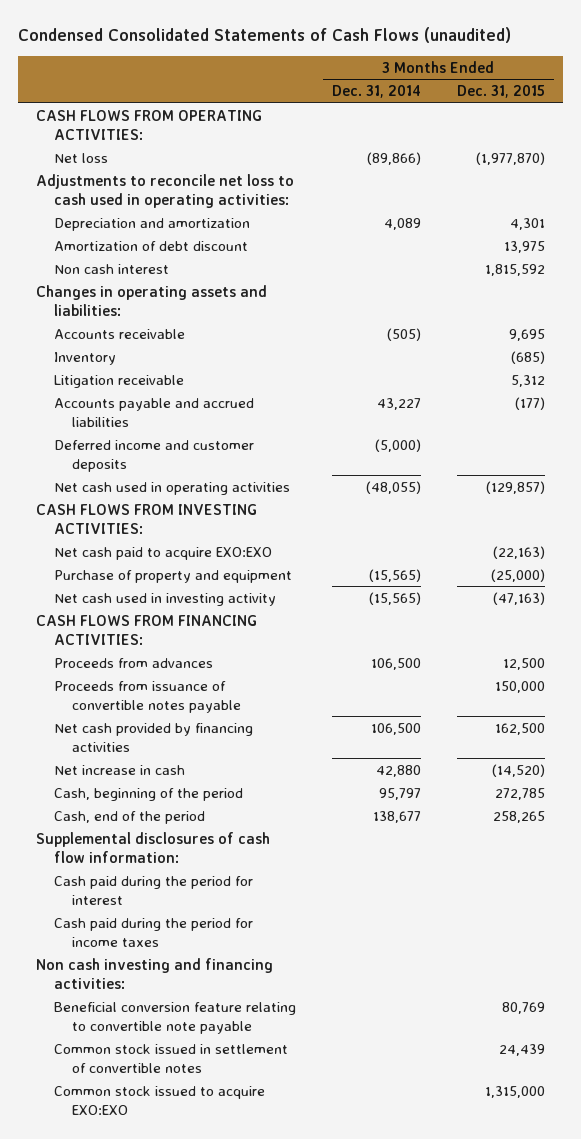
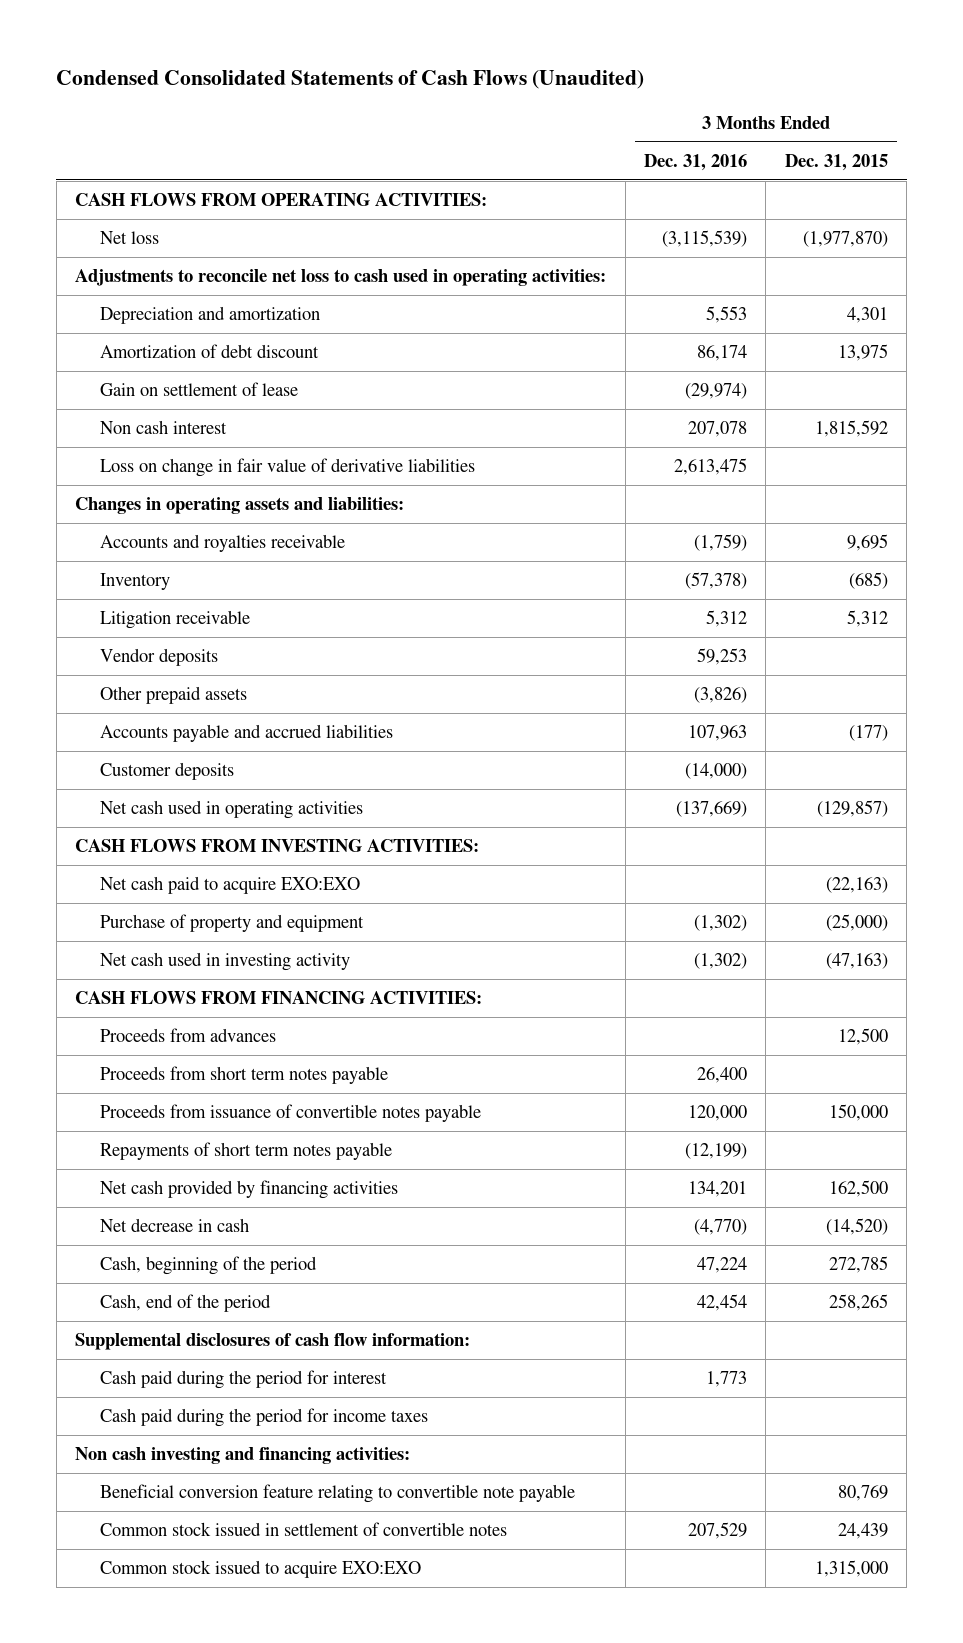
[18,27,512,44] Condensed Consolidated Statements of Cash Flows (unaudited) -> [56,70,645,90] Condensed Consolidated Statements of Cash Flows (Unaudited)
[331,85,421,99] Dec. 31, 2014 -> none
none -> [643,153,747,171] Dec. 31, 2016
none -> [100,382,299,397] Gain on settlement of lease
none -> [100,458,476,478] Loss on change in fair value of derivative liabilities
[54,328,186,339] Accounts receivable -> [100,534,346,553] Accounts and royalties receivable
none -> [100,648,219,667] Vendor deposits
none -> [100,686,248,705] Other prepaid assets
[54,439,255,472] Deferred income and customer deposits -> none
none -> [100,762,235,781] Customer deposits
none -> [100,1066,389,1085] Proceeds from short term notes payable
none -> [100,1142,393,1161] Repayments of short term notes payable
[54,764,186,775] Net increase in cash -> [100,1218,250,1233] Net decrease in cash

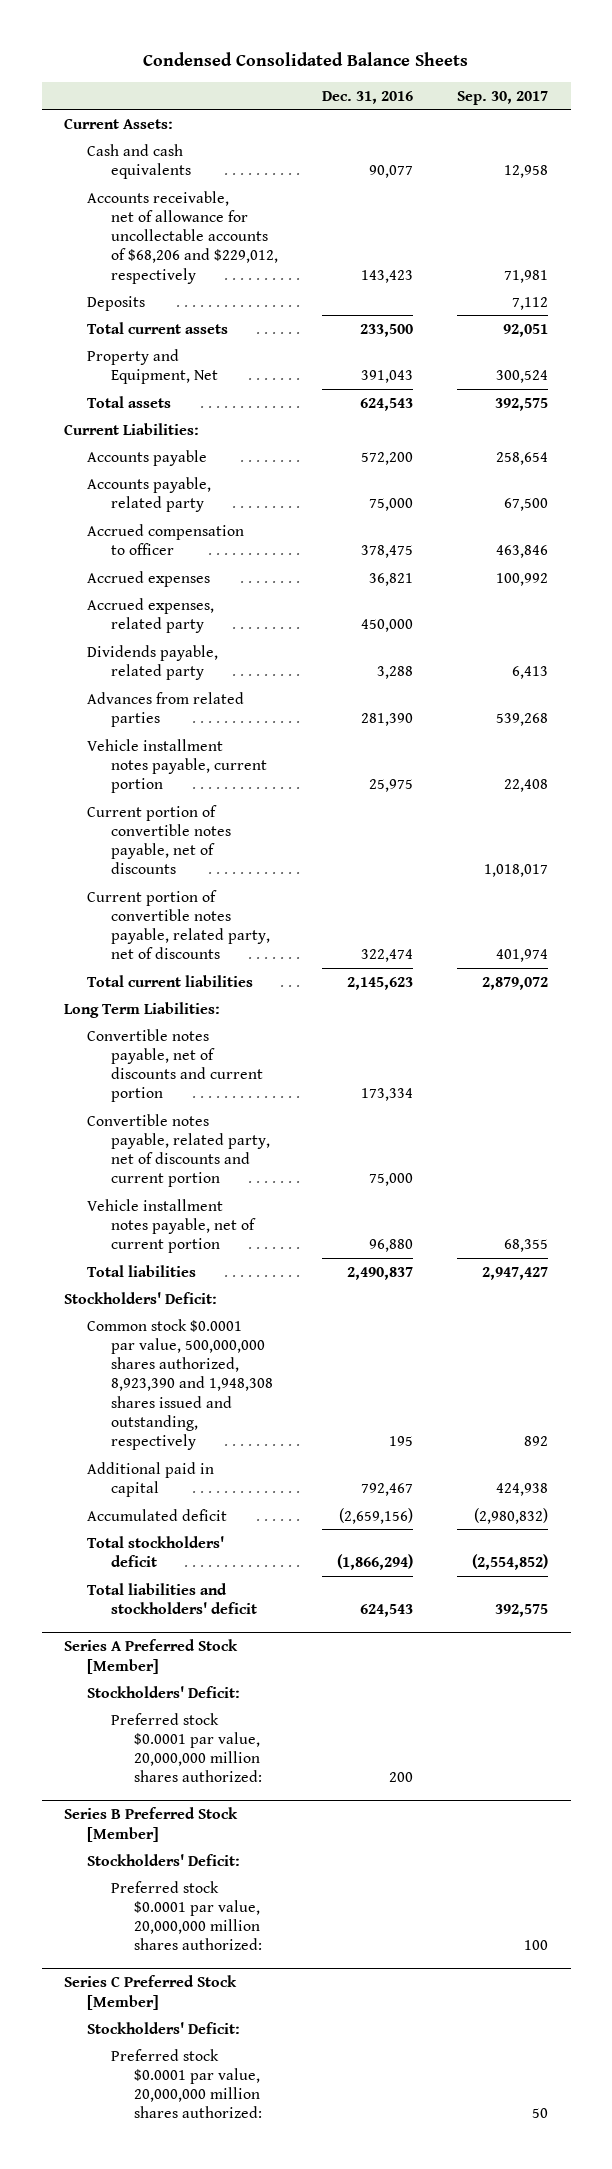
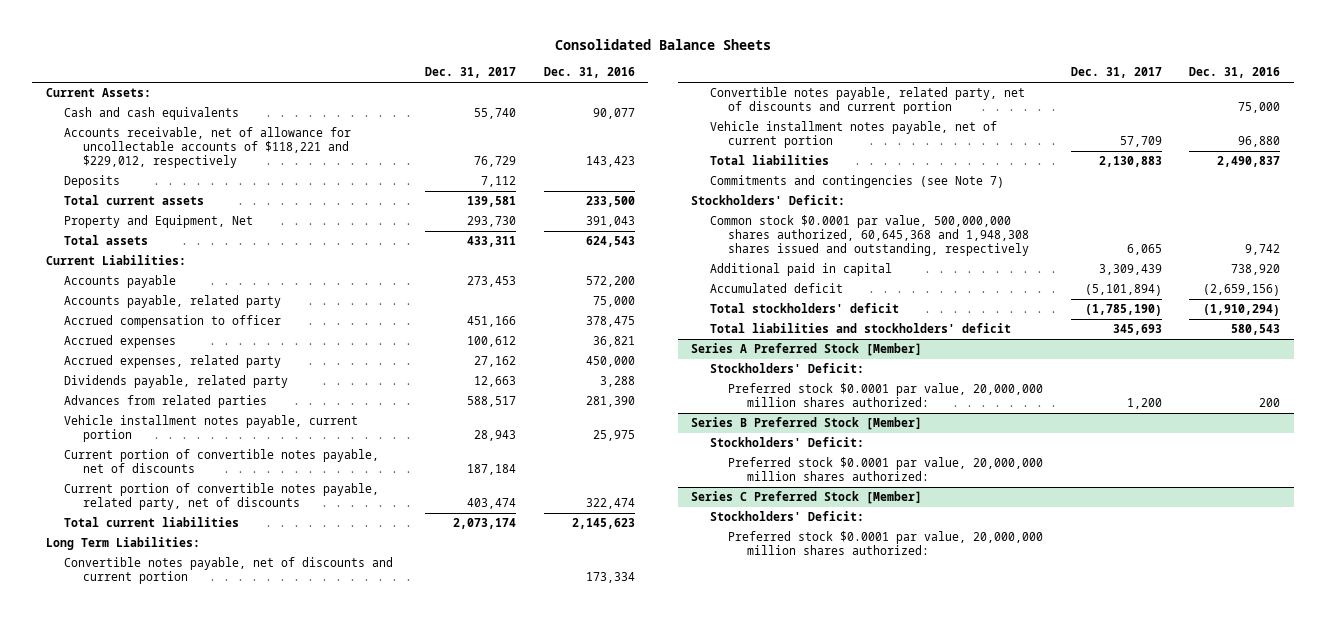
[143,52,469,67] Condensed Consolidated Balance Sheets -> [554,39,771,51] Consolidated Balance Sheets
[457,90,549,105] Sep. 30, 2017 -> none
none -> [425,67,517,79] Dec. 31, 2017
[87,190,278,284] Accounts receivable, net of allowance for uncollectable accounts of $68,206 and $229,012, respectively -> [64,127,352,168] Accounts receivable, net of allowance for uncollectable accounts of $118,221 and $229,012, respectively
none -> [709,175,1004,189] Commitments and contingencies (see Note 7)
[87,1318,273,1451] Common stock $0.0001 par value, 500,000,000 shares authorized, 8,923,390 and 1,948,308 shares issued and outstanding, respectively -> [709,215,1030,256] Common stock $0.0001 par value, 500,000,000 shares authorized, 60,645,368 and 1,948,308 shares issued and outstanding, respectively
[388,1436,413,1447] 195 -> [1245,243,1281,255] 9,742
[360,1482,413,1496] 792,467 -> [1231,264,1281,276] 738,920
[336,1553,413,1570] (1,866,294) -> [1203,304,1281,317] (1,910,294)
[359,1603,413,1617] 624,543 -> [1231,324,1281,336] 580,543

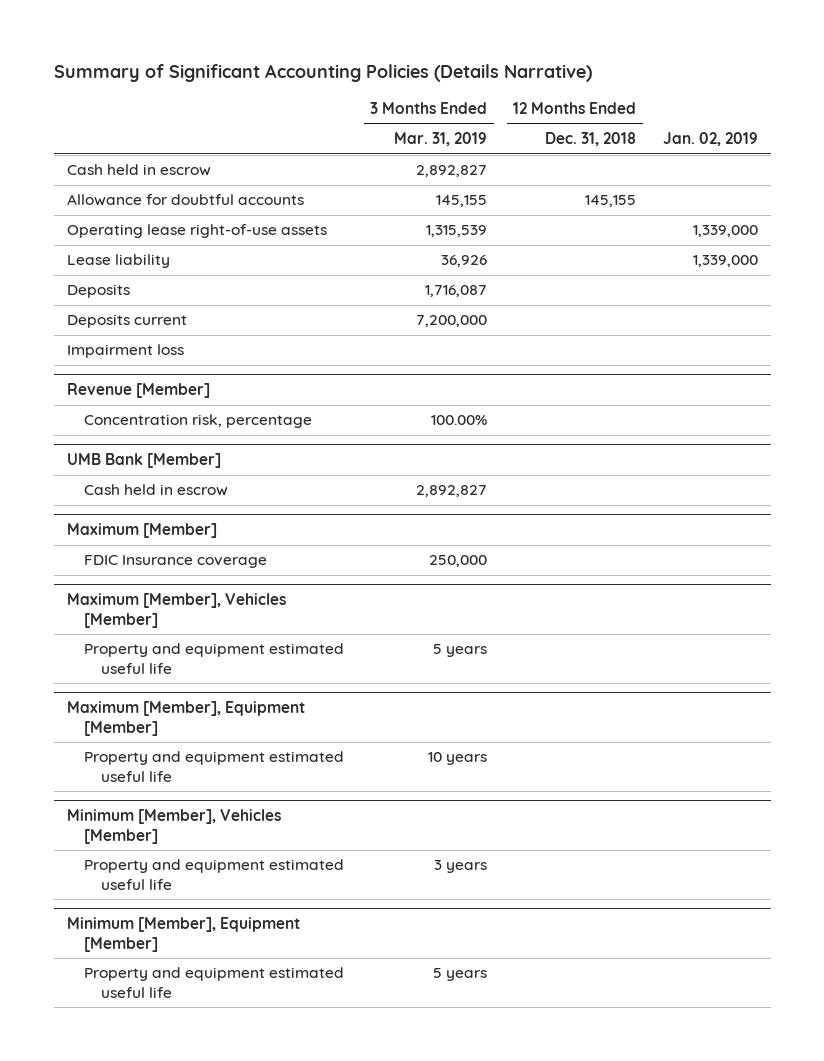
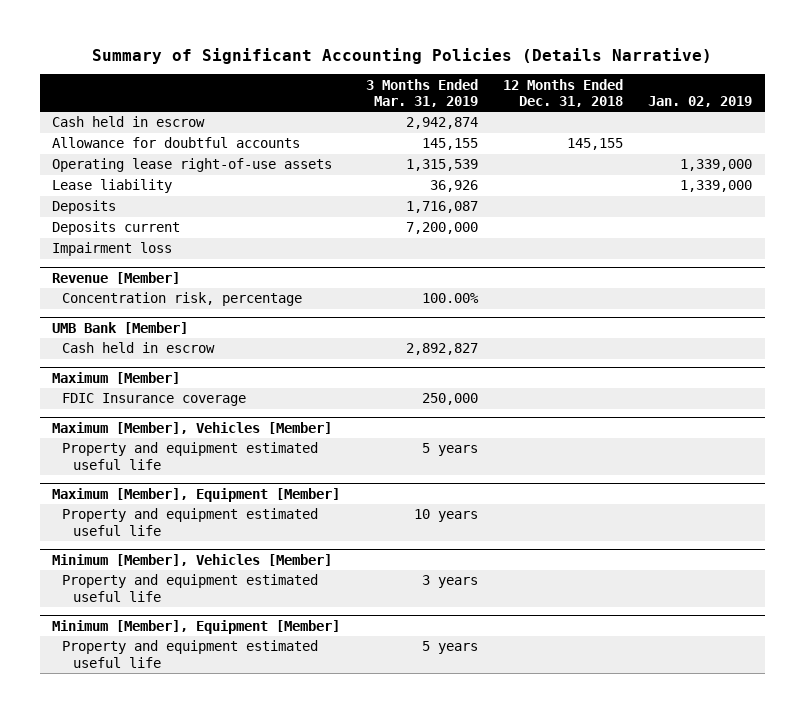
[416,165,488,178] 2,892,827 -> [405,117,478,130] 2,942,874

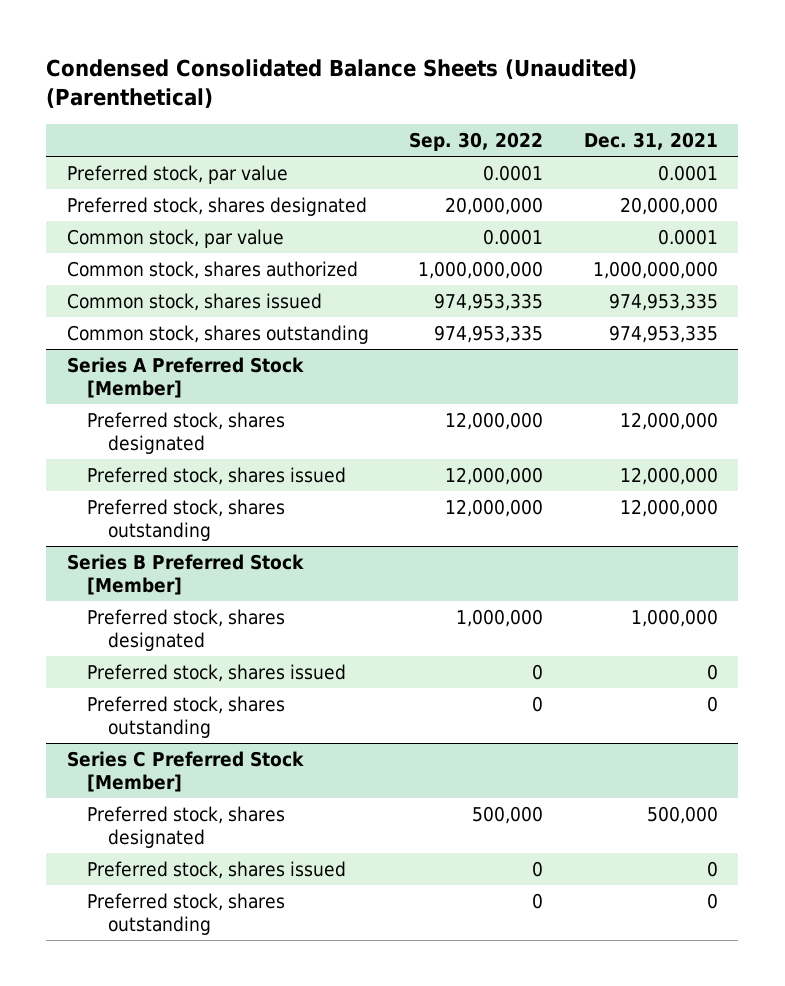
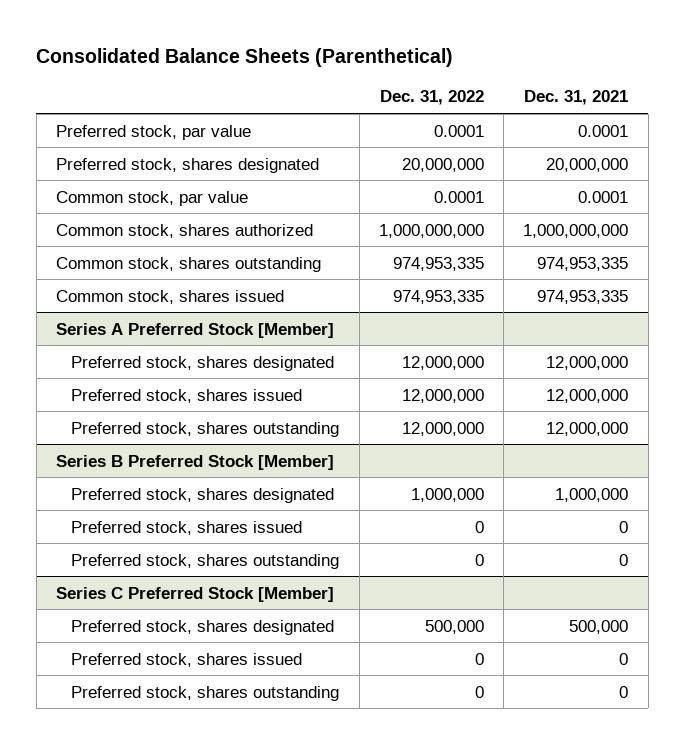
[46,58,638,109] Condensed Consolidated Balance Sheets (Unaudited) (Parenthetical) -> [36,47,454,67] Consolidated Balance Sheets (Parenthetical)
[409,132,544,152] Sep. 30, 2022 -> none
none -> [379,90,484,106] Dec. 31, 2022
[66,292,322,311] Common stock, shares issued -> [55,289,284,304] Common stock, shares issued

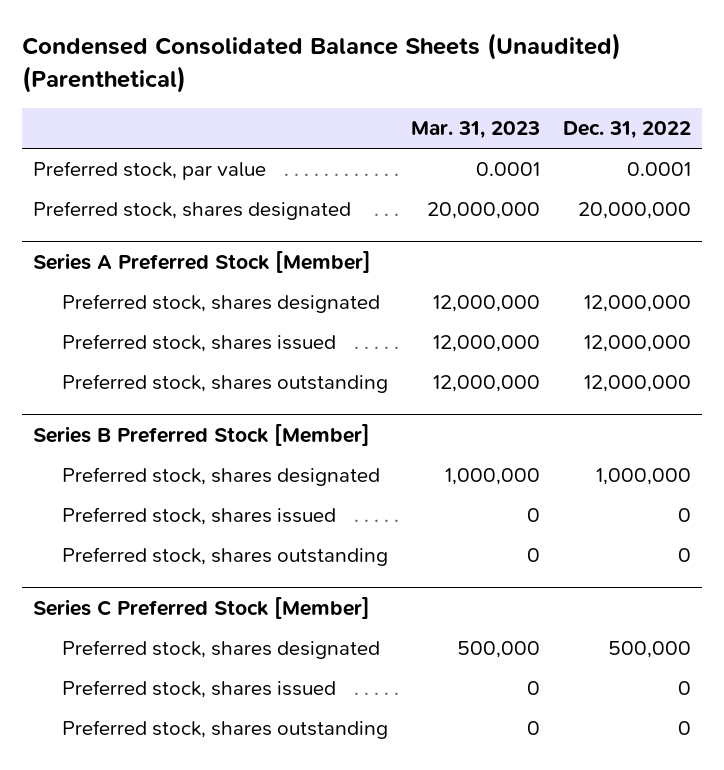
[36,47,454,67] Consolidated Balance Sheets (Parenthetical) -> [21,33,621,94] Condensed Consolidated Balance Sheets (Unaudited) (Parenthetical)
[524,90,629,106] Dec. 31, 2021 -> none
none -> [410,121,540,140] Mar. 31, 2023
[55,190,248,206] Common stock, par value -> none
[55,223,313,238] Common stock, shares authorized -> none
[55,256,321,272] Common stock, shares outstanding -> none
[55,289,284,304] Common stock, shares issued -> none

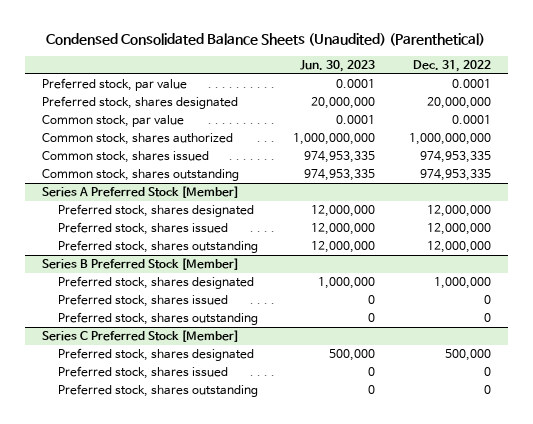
[410,121,540,140] Mar. 31, 2023 -> none
none -> [299,59,375,72] Jun. 30, 2023
none -> [42,115,185,128] Common stock, par value
none -> [42,133,234,146] Common stock, shares authorized
none -> [42,151,210,164] Common stock, shares issued
none -> [42,169,240,182] Common stock, shares outstanding

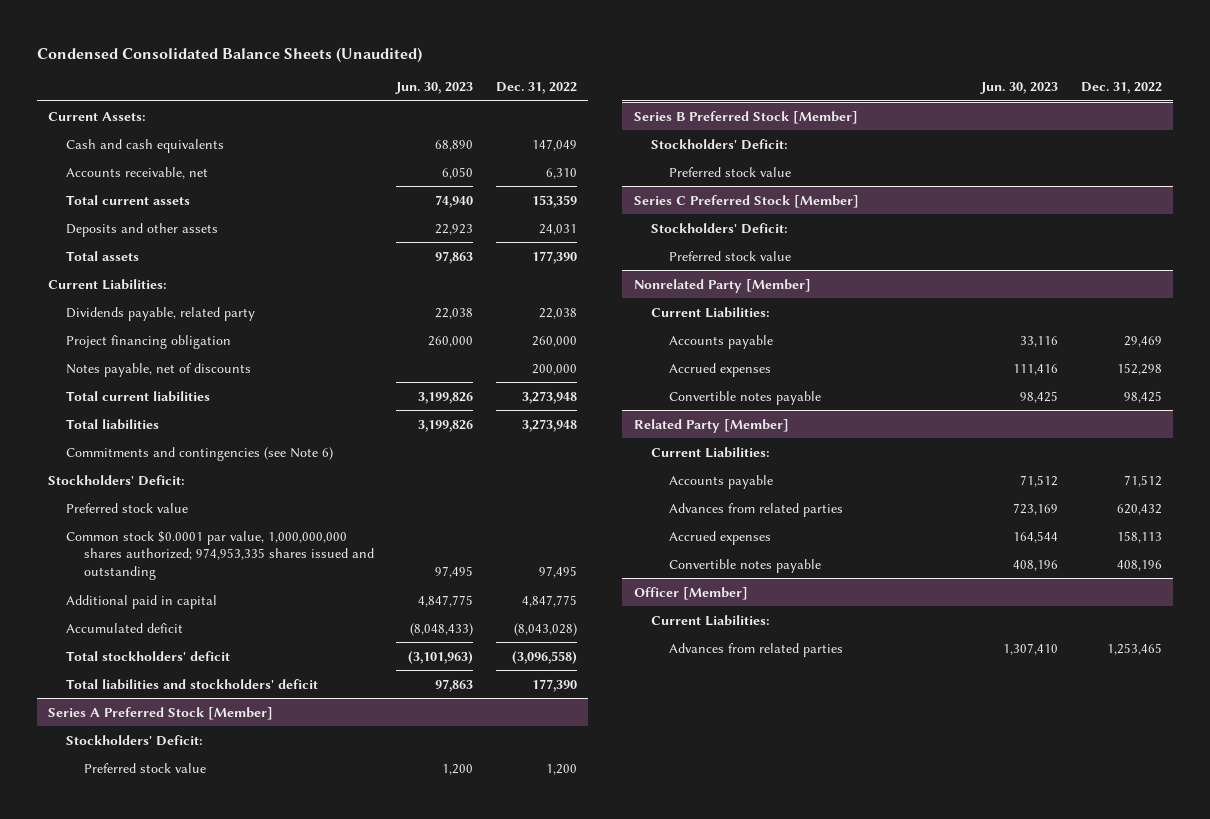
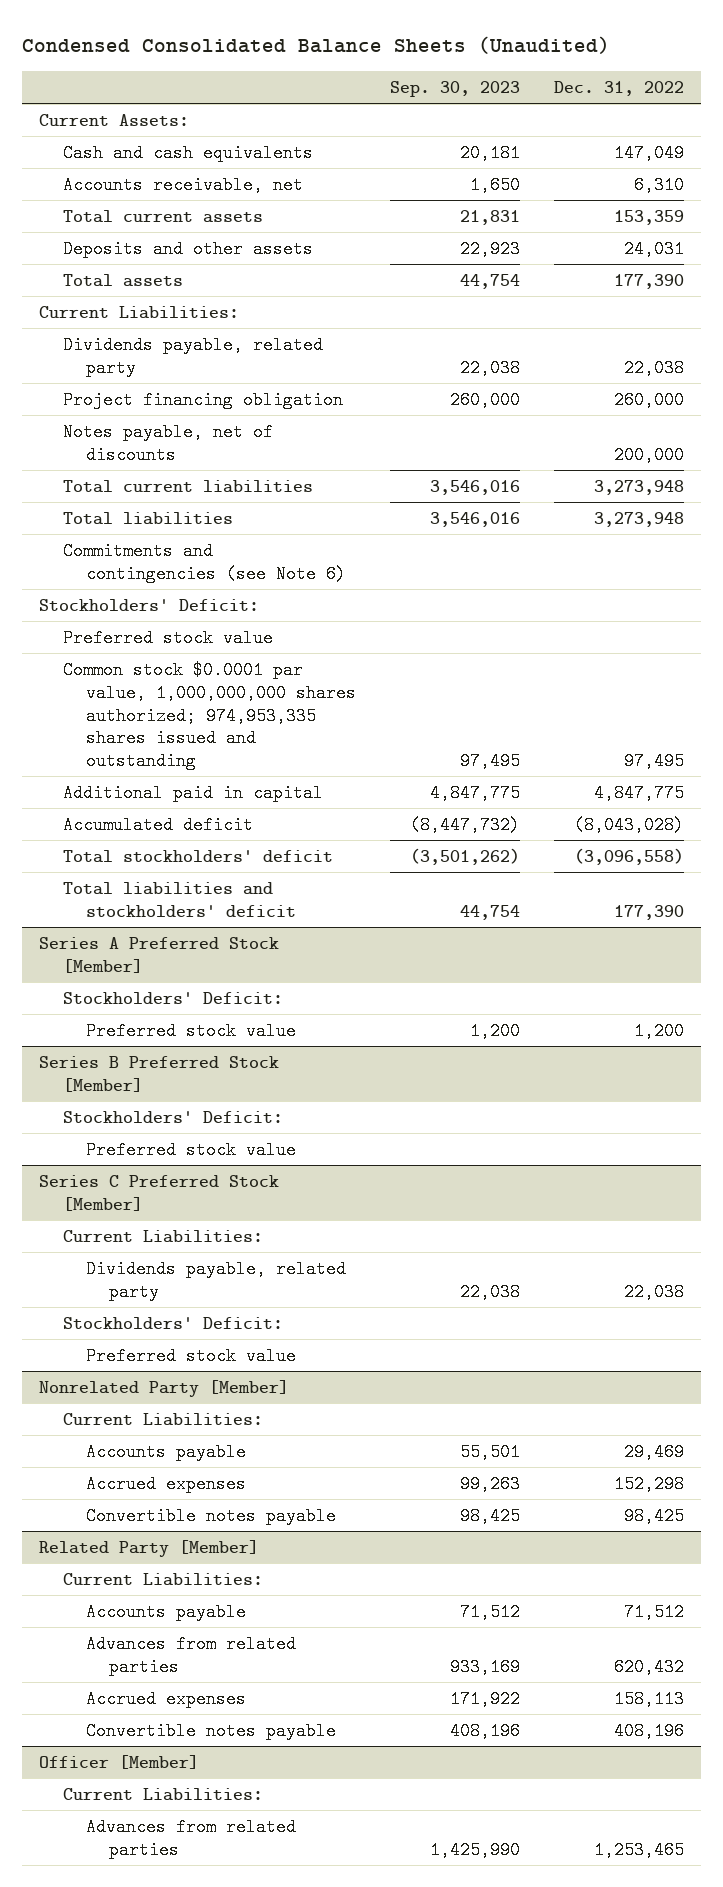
[395,82,474,95] Jun. 30, 2023 -> none
none -> [389,80,520,97] Sep. 30, 2023
none -> [62,1229,263,1243] Current Liabilities:
none -> [86,1259,347,1301] Dividends payable, related party

